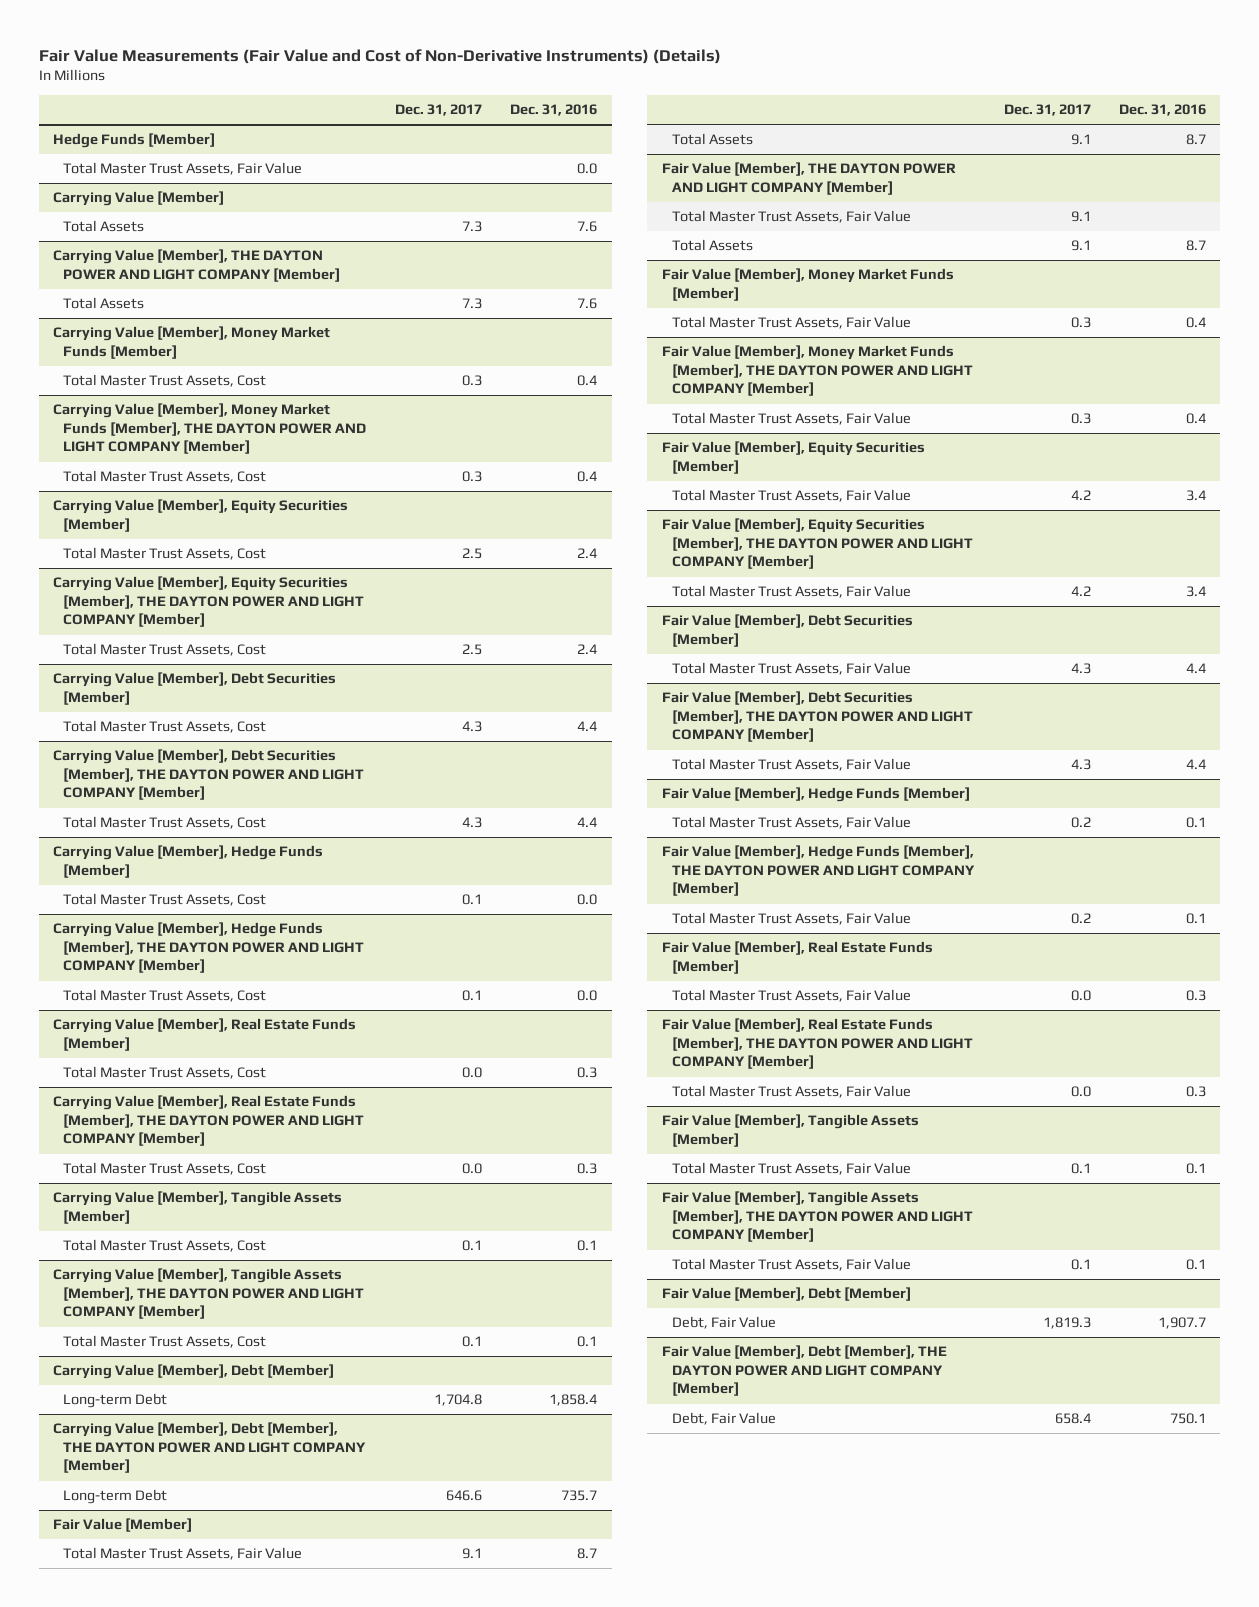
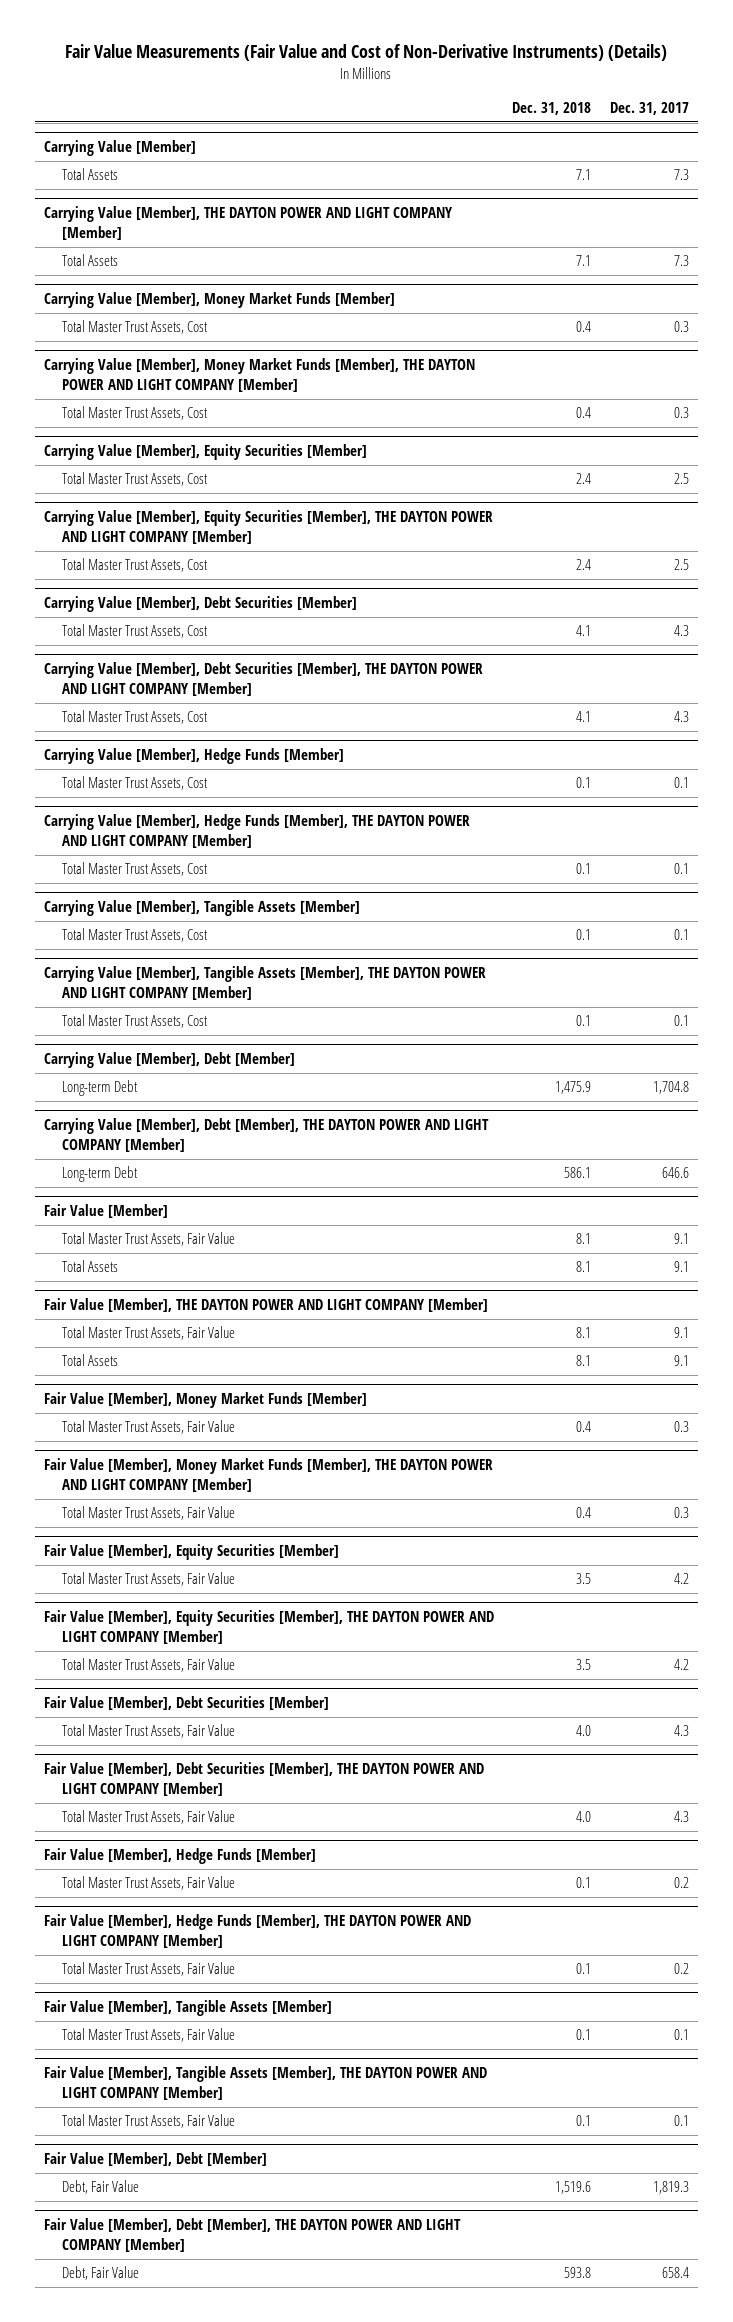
[510,103,598,116] Dec. 31, 2016 -> none
none -> [512,102,592,116] Dec. 31, 2018
[52,133,215,149] Hedge Funds [Member] -> none
[63,162,303,176] Total Master Trust Assets, Fair Value -> none
[52,1018,356,1051] Carrying Value [Member], Real Estate Funds [Member] -> none
[63,1066,267,1080] Total Master Trust Assets, Cost -> none
[52,1095,365,1147] Carrying Value [Member], Real Estate Funds [Member], THE DAYTON POWER AND LIGHT COMPANY [Member] -> none
[63,1162,267,1176] Total Master Trust Assets, Cost -> none
[661,941,933,974] Fair Value [Member], Real Estate Funds [Member] -> none
[672,989,912,1003] Total Master Trust Assets, Fair Value -> none
[661,1018,974,1070] Fair Value [Member], Real Estate Funds [Member], THE DAYTON POWER AND LIGHT COMPANY [Member] -> none
[672,1085,912,1099] Total Master Trust Assets, Fair Value -> none

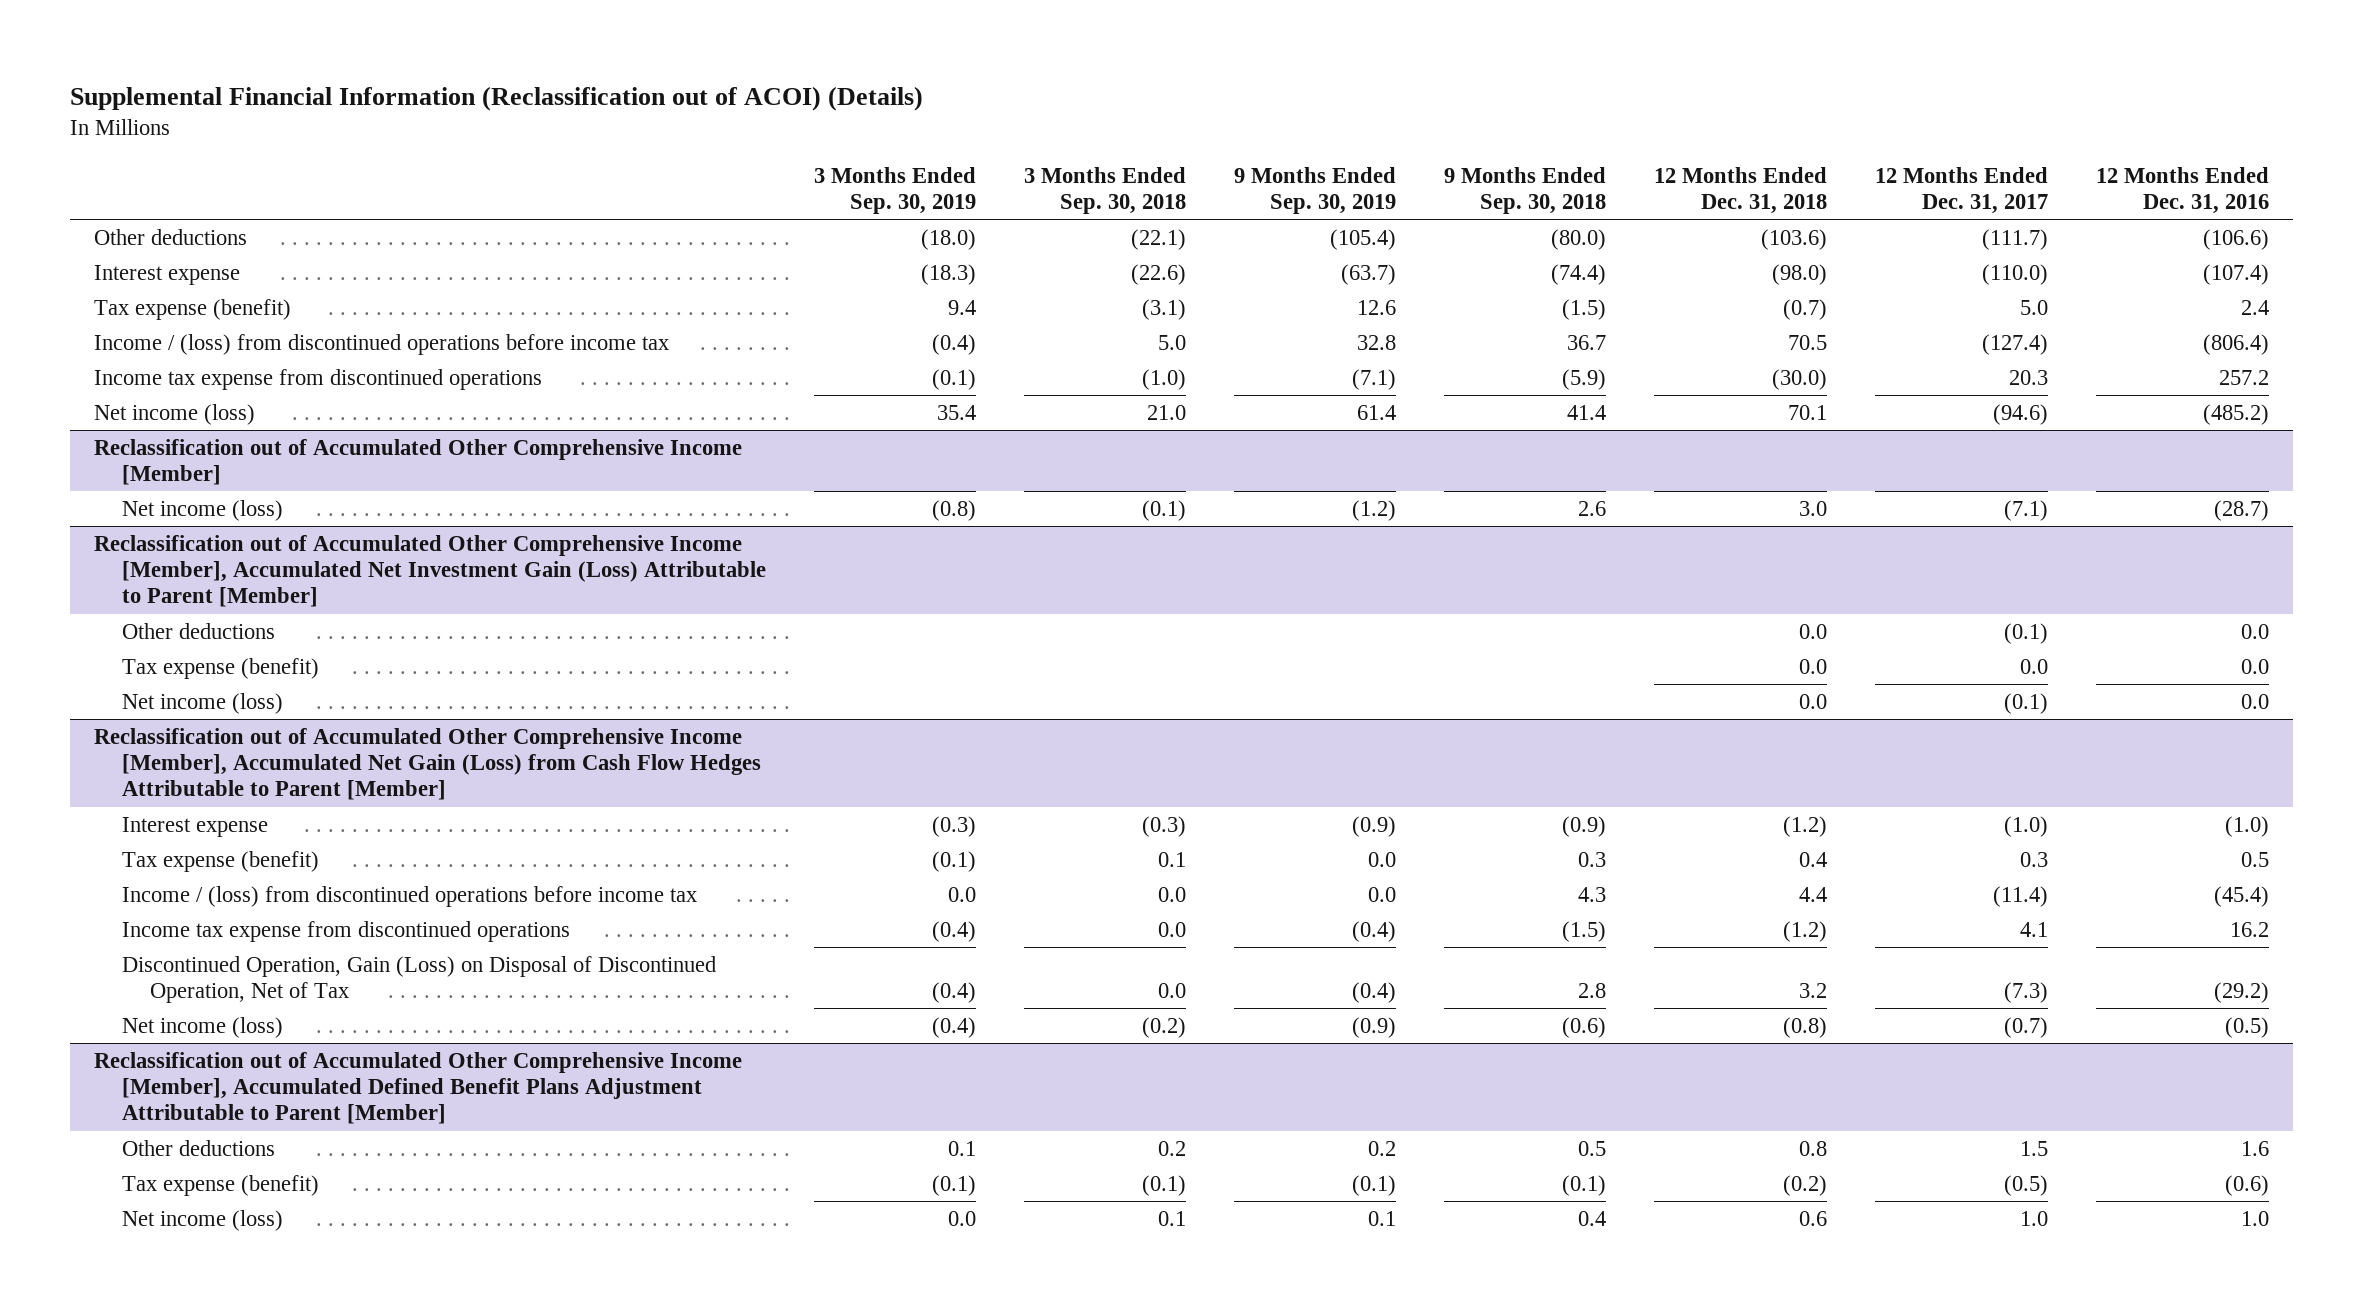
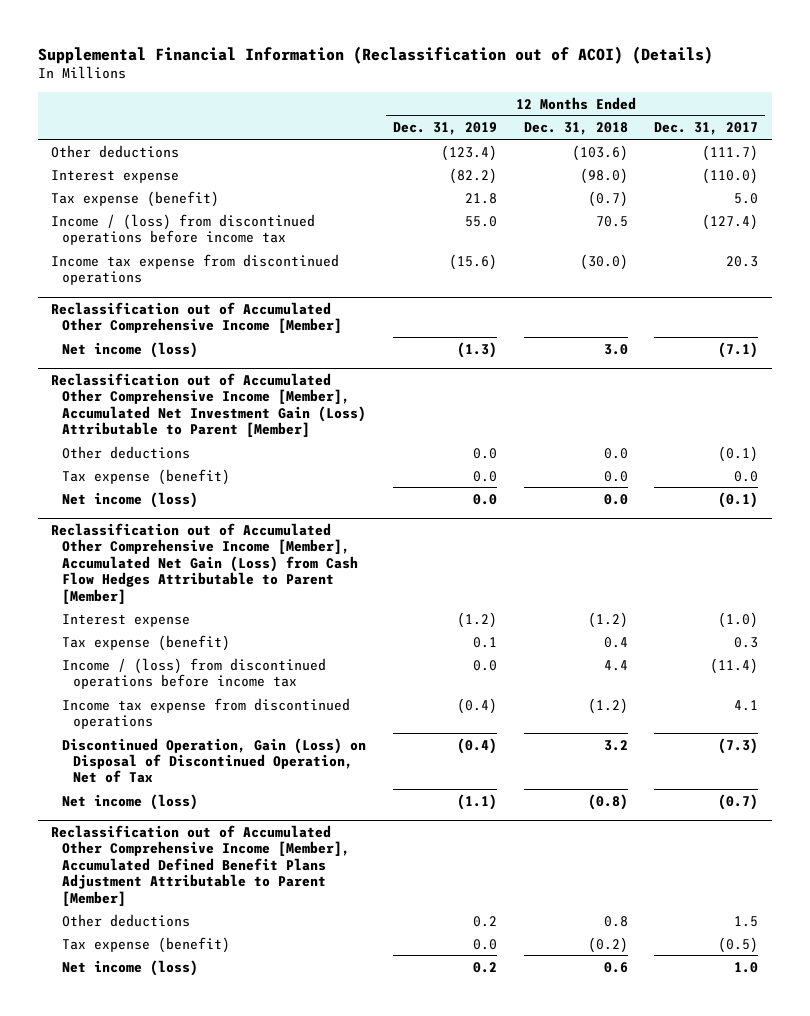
[814,166,977,214] 3 Months Ended Sep. 30, 2019 -> none
[1024,166,1187,214] 3 Months Ended Sep. 30, 2018 -> none
[1234,166,1397,214] 9 Months Ended Sep. 30, 2019 -> none
[1444,166,1607,214] 9 Months Ended Sep. 30, 2018 -> none
[2096,166,2270,214] 12 Months Ended Dec. 31, 2016 -> none
none -> [393,122,498,136] Dec. 31, 2019
[94,403,256,425] Net income (loss) -> none

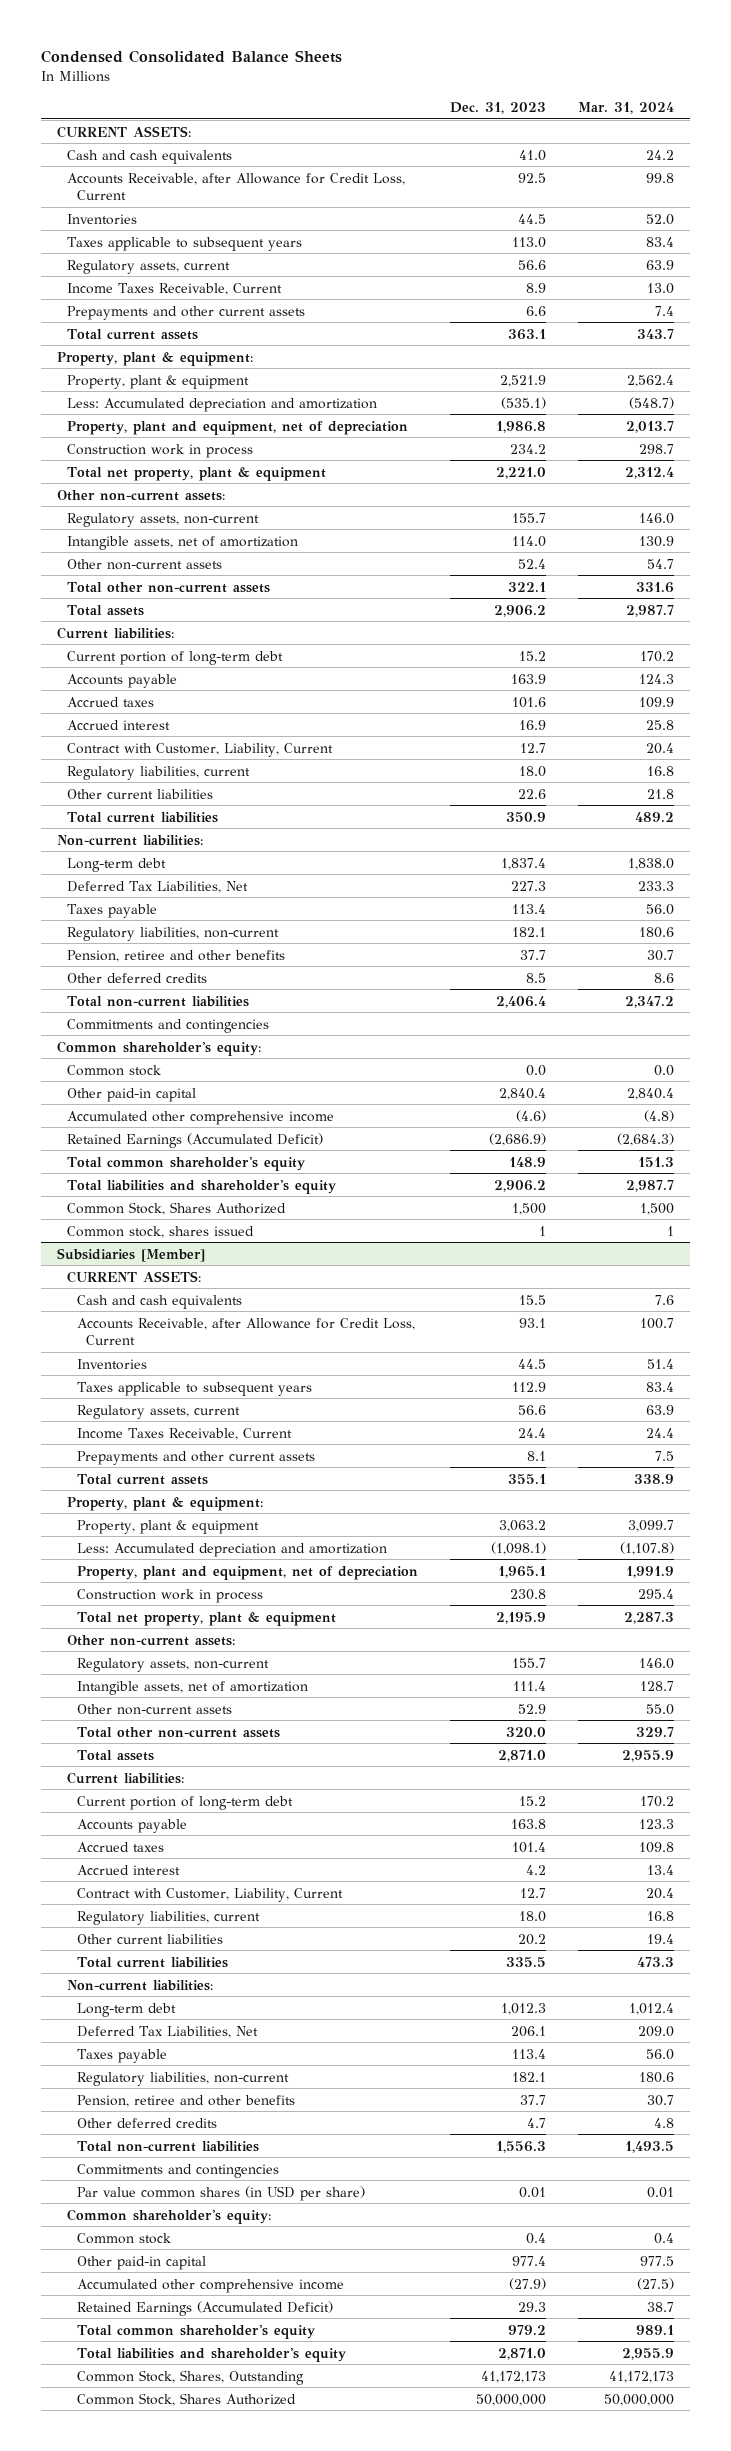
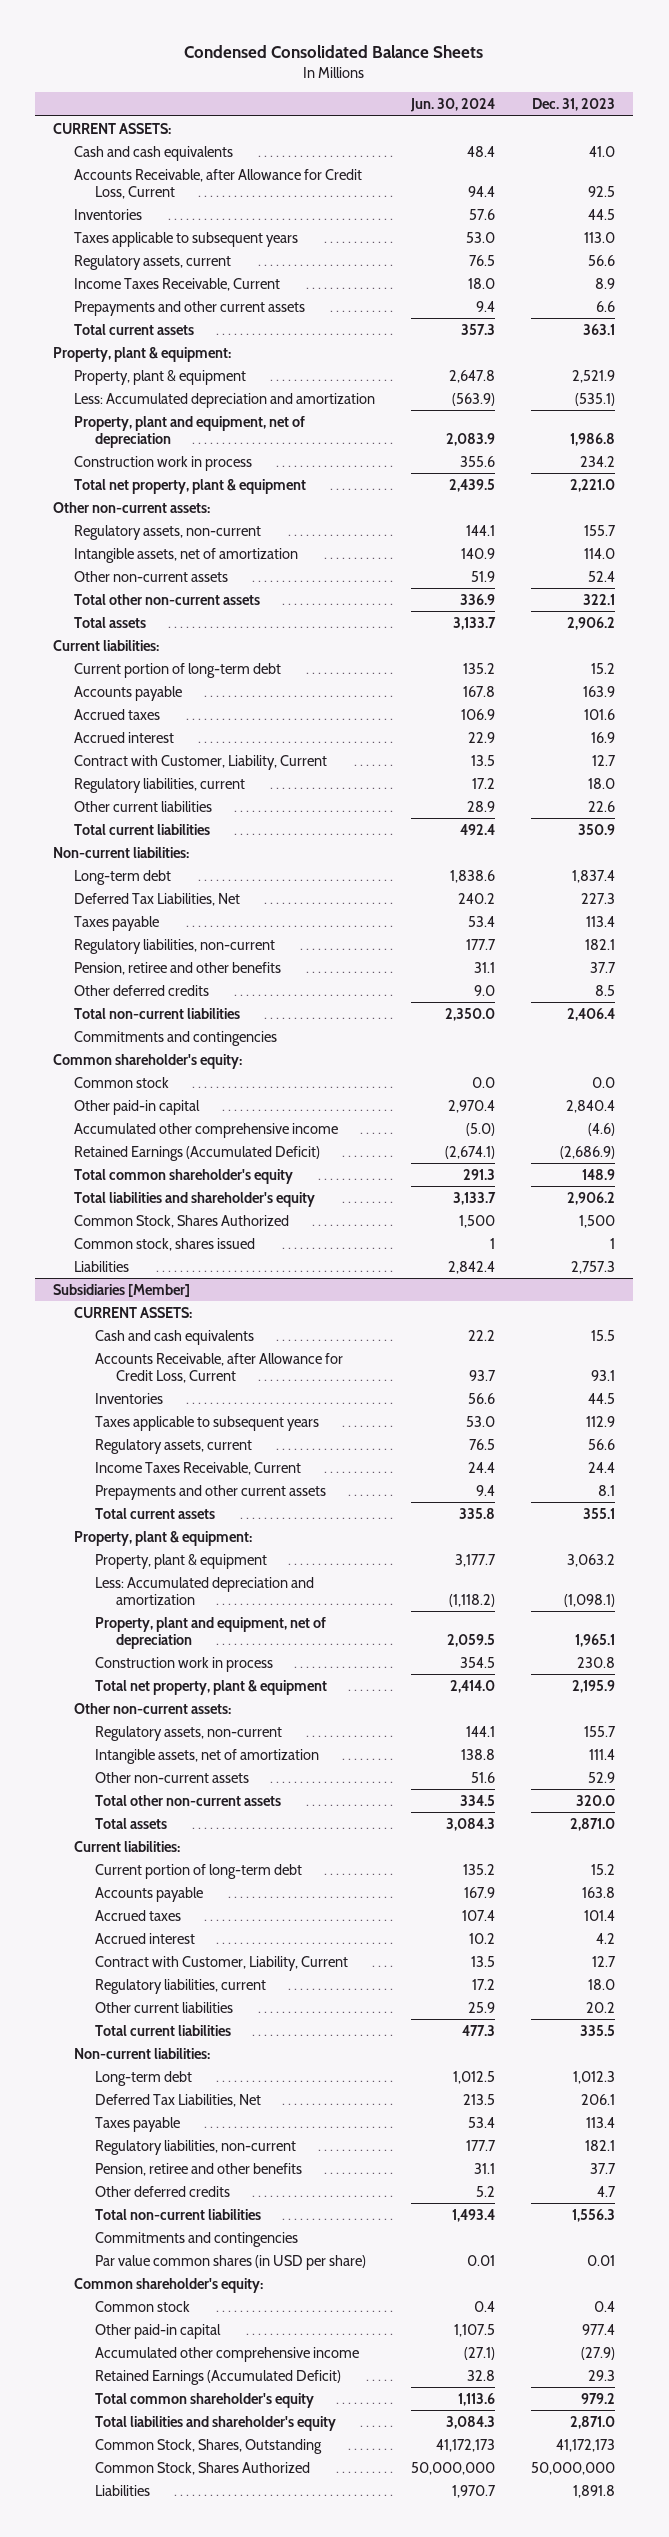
[577,101,674,114] Mar. 31, 2024 -> none
none -> [410,98,496,113] Jun. 30, 2024
none -> [74,1260,130,1272] Liabilities
none -> [95,2484,151,2496] Liabilities

